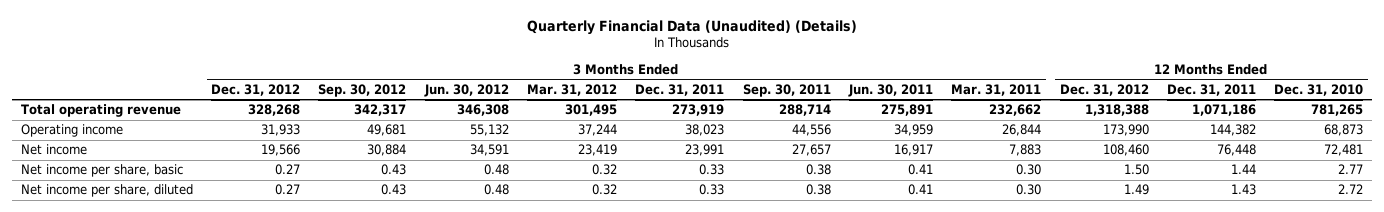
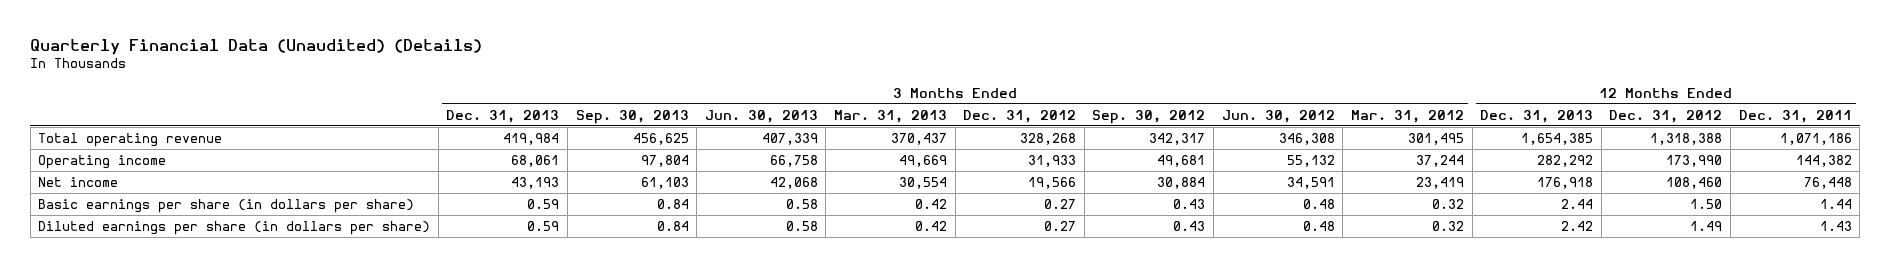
[635,83,725,96] Dec. 31, 2011 -> none
[742,83,831,97] Sep. 30, 2011 -> none
[848,83,934,97] Jun. 30, 2011 -> none
[951,83,1042,96] Mar. 31, 2011 -> none
[1274,83,1364,96] Dec. 31, 2010 -> none
none -> [446,109,560,123] Dec. 31, 2013
none -> [575,109,689,124] Sep. 30, 2013
none -> [704,109,818,123] Jun. 30, 2013
none -> [834,109,948,123] Mar. 31, 2013
none -> [1480,109,1594,123] Dec. 31, 2013
[20,164,183,178] Net income per share, basic -> [38,199,415,214] Basic earnings per share (in dollars per share)
[20,184,193,198] Net income per share, diluted -> [38,221,431,236] Diluted earnings per share (in dollars per share)

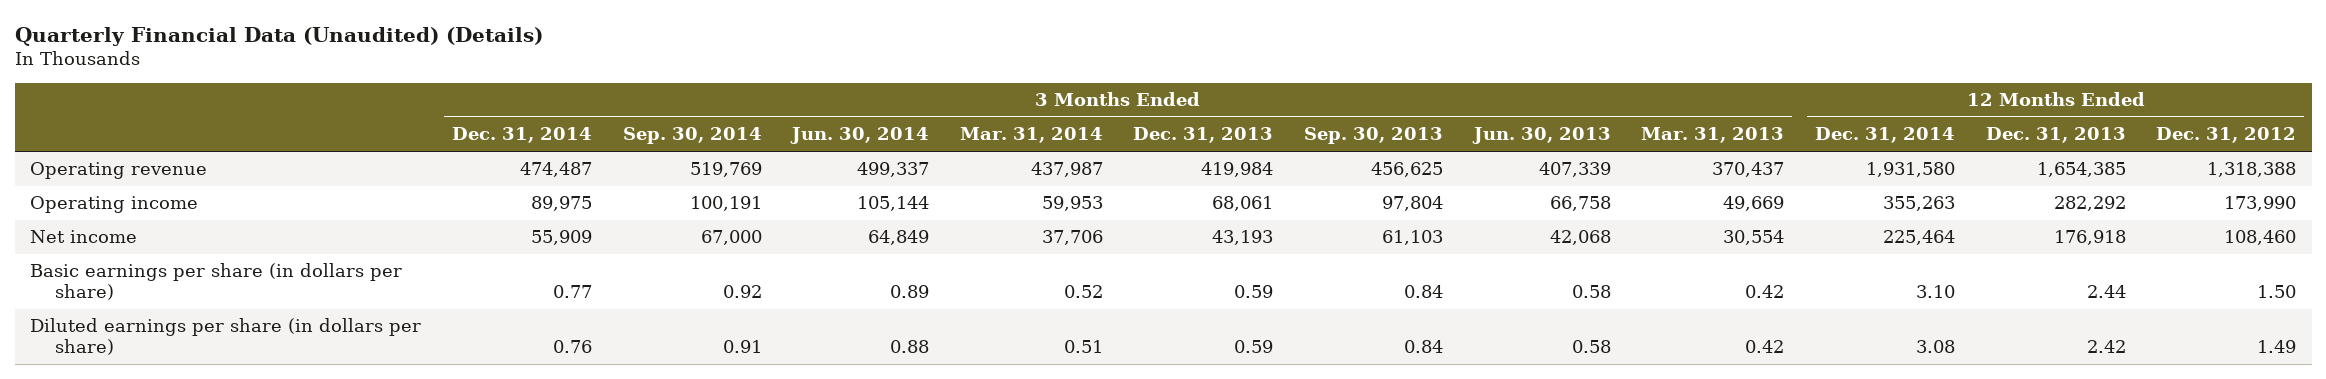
[963,109,1077,123] Dec. 31, 2012 -> none
[1092,109,1206,124] Sep. 30, 2012 -> none
[1221,109,1335,123] Jun. 30, 2012 -> none
[1350,109,1464,123] Mar. 31, 2012 -> none
[1738,109,1852,123] Dec. 31, 2011 -> none
none -> [451,127,592,144] Dec. 31, 2014
none -> [622,127,762,145] Sep. 30, 2014
none -> [790,127,930,145] Jun. 30, 2014
none -> [959,127,1103,144] Mar. 31, 2014
none -> [1814,127,1955,144] Dec. 31, 2014
[38,133,223,148] Total operating revenue -> [30,162,208,180] Operating revenue

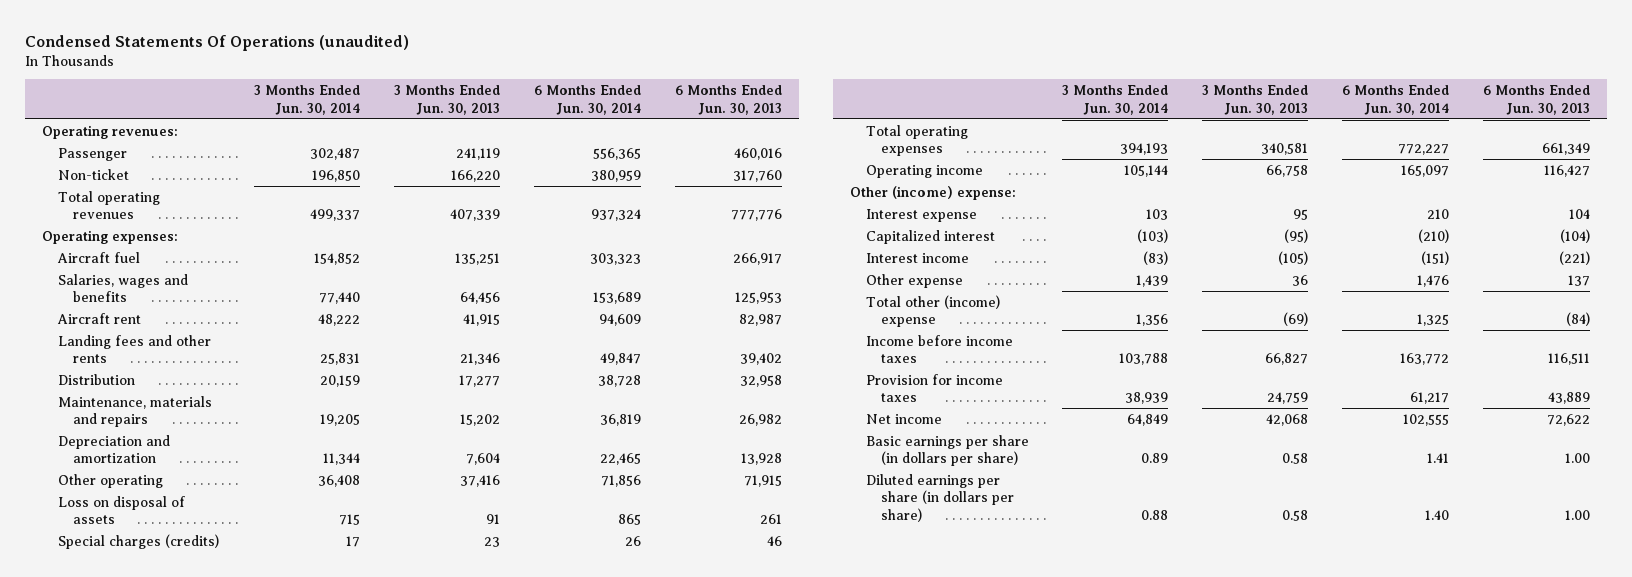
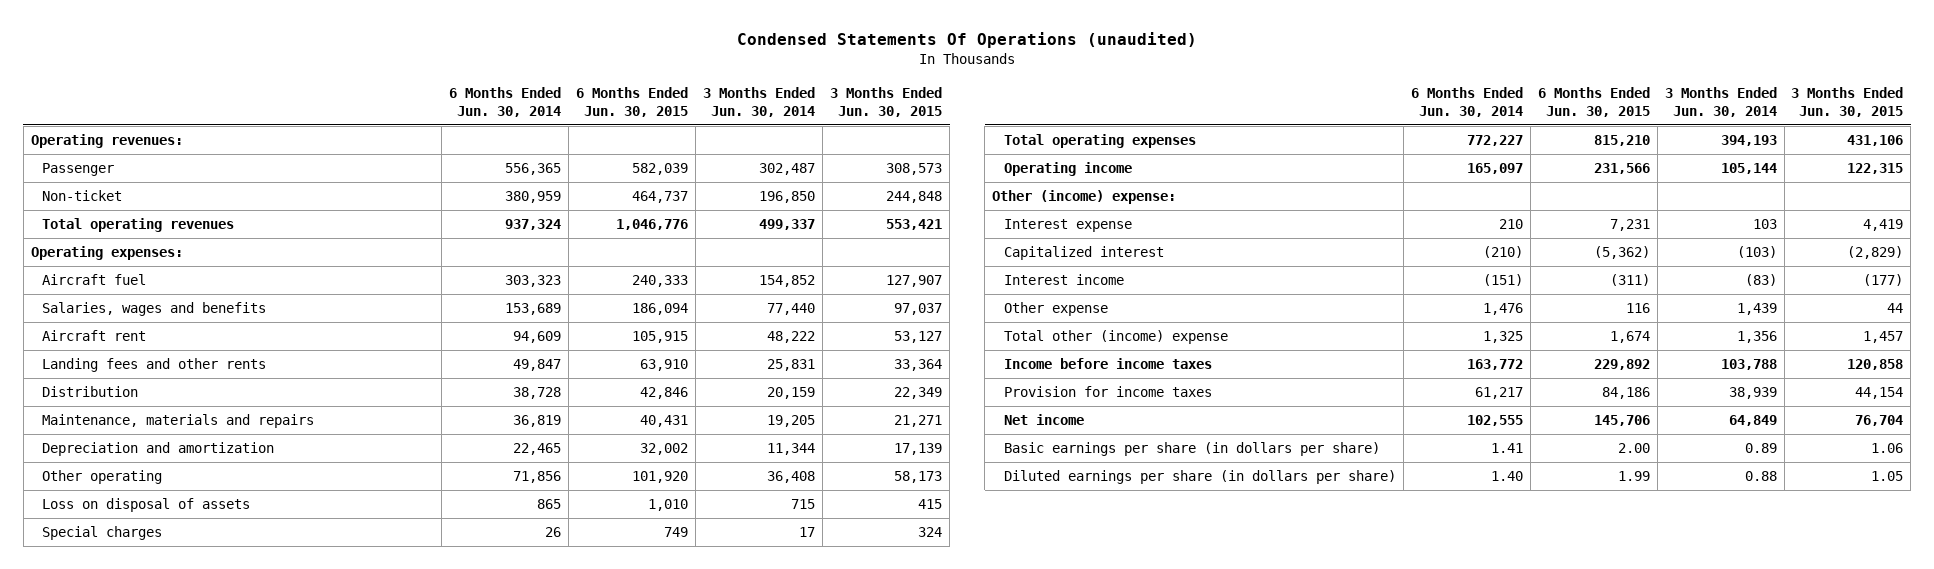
[394,85,501,115] 3 Months Ended Jun. 30, 2013 -> none
[674,85,782,115] 6 Months Ended Jun. 30, 2013 -> none
none -> [576,86,689,117] 6 Months Ended Jun. 30, 2015
none -> [830,86,943,117] 3 Months Ended Jun. 30, 2015
[57,533,219,549] Special charges (credits) -> [42,526,163,541] Special charges

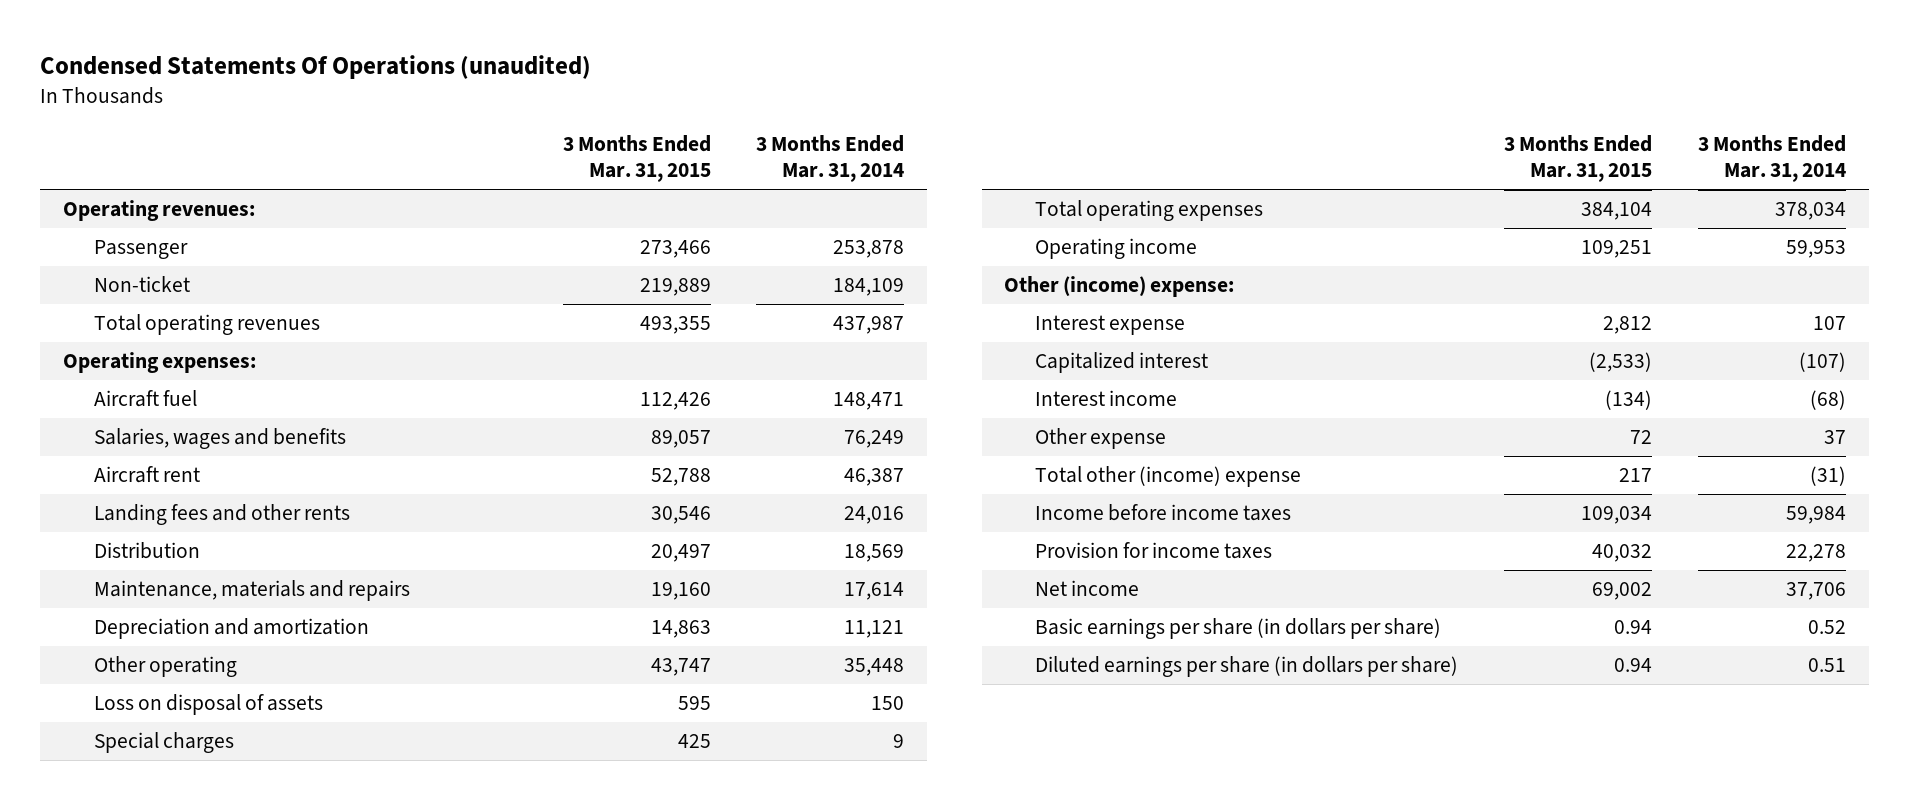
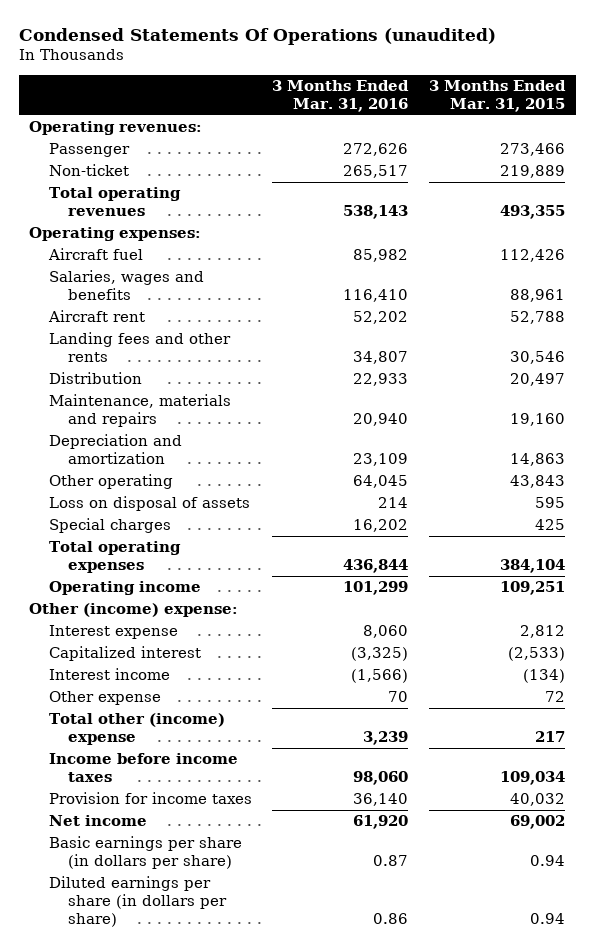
[756,134,905,183] 3 Months Ended Mar. 31, 2014 -> none
none -> [272,79,410,112] 3 Months Ended Mar. 31, 2016
[650,430,711,449] 89,057 -> [510,289,566,303] 88,961
[650,658,711,677] 43,747 -> [510,475,566,489] 43,843

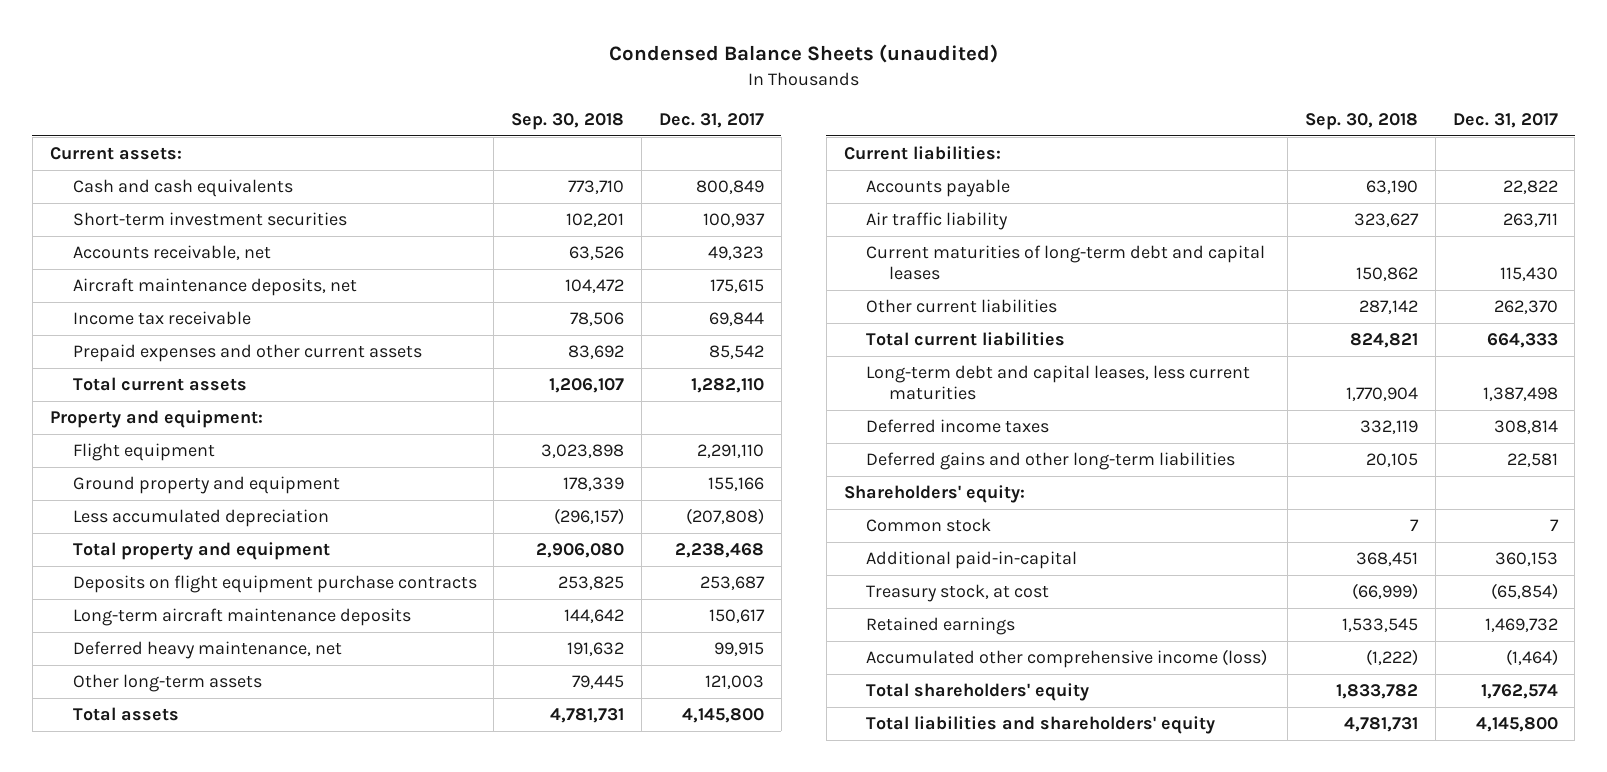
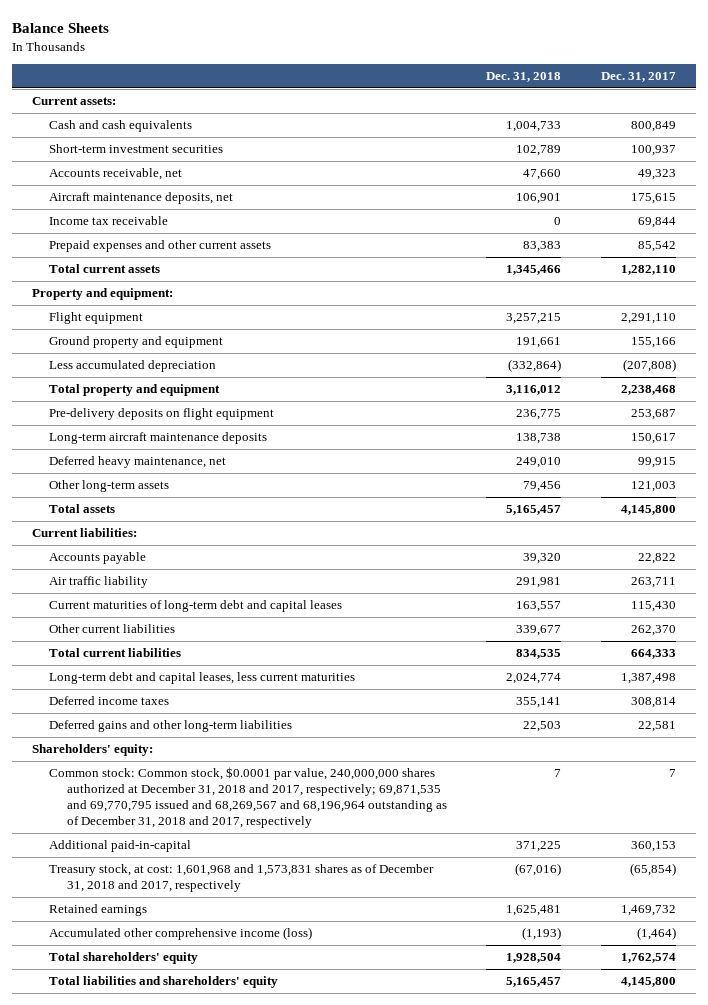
[608,44,998,64] Condensed Balance Sheets (unaudited) -> [12,22,110,33] Balance Sheets
[511,112,625,130] Sep. 30, 2018 -> none
none -> [486,72,562,83] Dec. 31, 2018
[72,575,477,594] Deposits on flight equipment purchase contracts -> [49,408,275,421] Pre-delivery deposits on flight equipment
[866,518,992,533] Common stock -> [49,767,447,828] Common stock: Common stock, $0.0001 par value, 240,000,000 shares authorized at December 31, 2018 and 2017, respectively; 69,871,535 and 69,770,795 issued and 68,269,567 and 68,196,964 outstanding as of December 31, 2018 and 2017, respectively
[866,584,1050,603] Treasury stock, at cost -> [49,864,435,893] Treasury stock, at cost: 1,601,968 and 1,573,831 shares as of December 31, 2018 and 2017, respectively

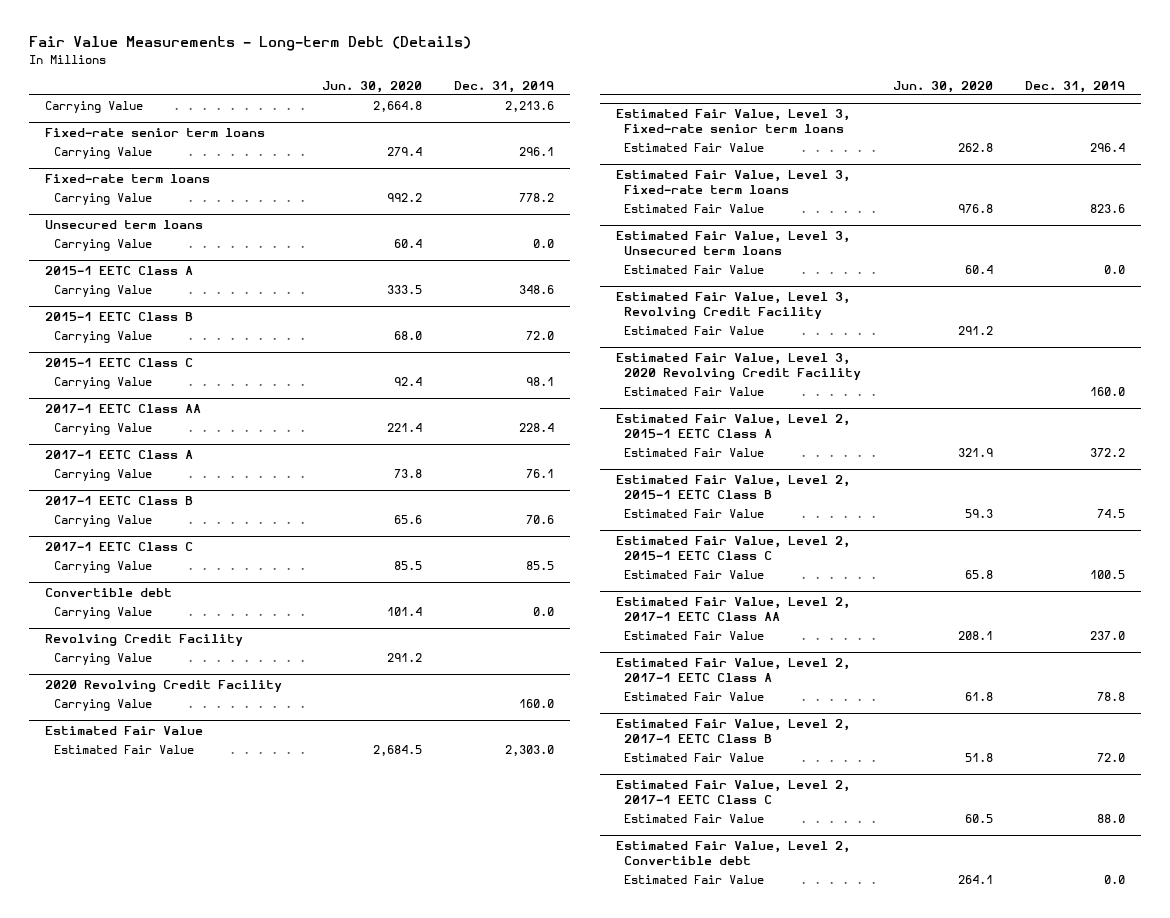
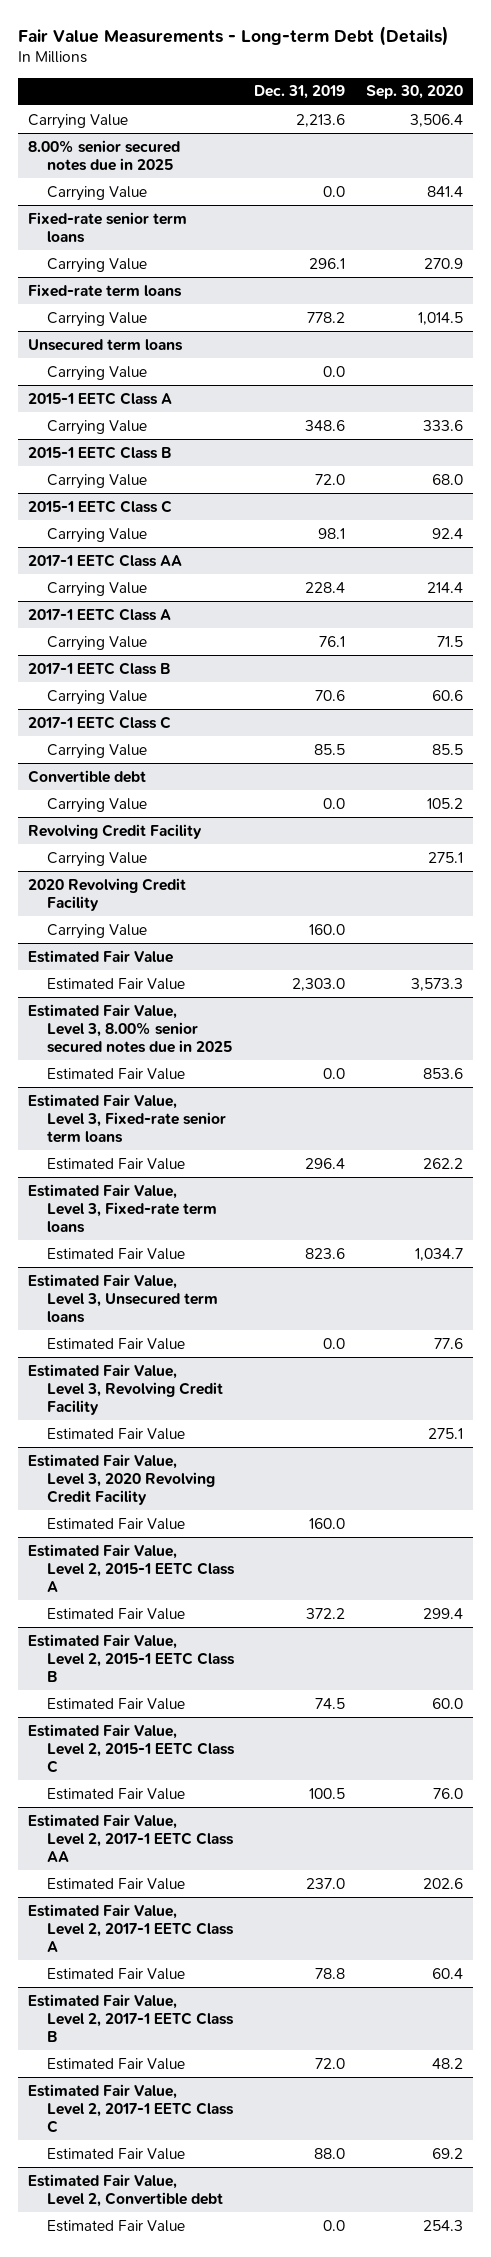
[322,80,423,93] Jun. 30, 2020 -> none
none -> [365,85,463,100] Sep. 30, 2020
none -> [28,139,181,171] 8.00% senior secured notes due in 2025
none -> [46,185,147,201] Carrying Value
none -> [28,1003,232,1053] Estimated Fair Value, Level 3, 8.00% senior secured notes due in 2025
none -> [46,1067,185,1080] Estimated Fair Value

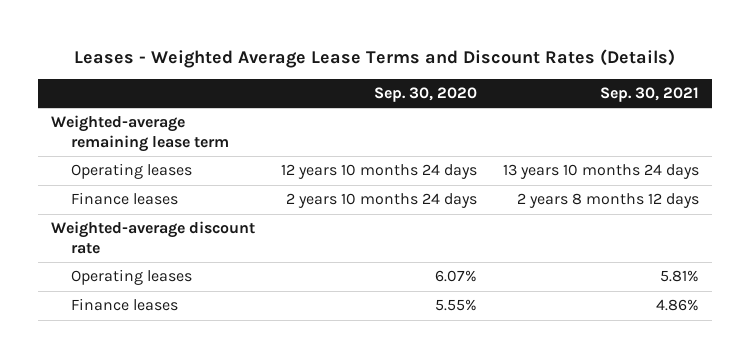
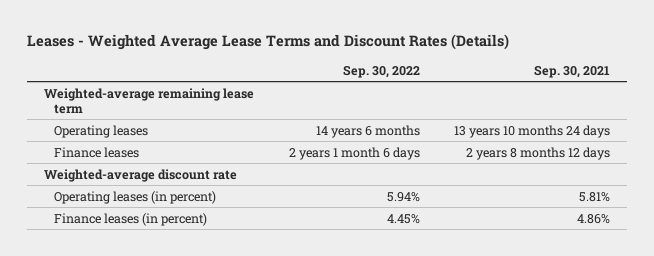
[373,86,477,102] Sep. 30, 2020 -> none
none -> [342,64,420,78] Sep. 30, 2022
[71,269,193,286] Operating leases -> [53,190,216,204] Operating leases (in percent)
[71,298,179,312] Finance leases -> [53,212,207,226] Finance leases (in percent)

